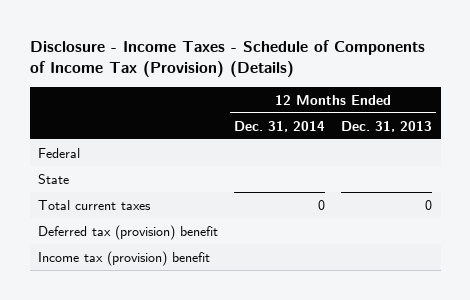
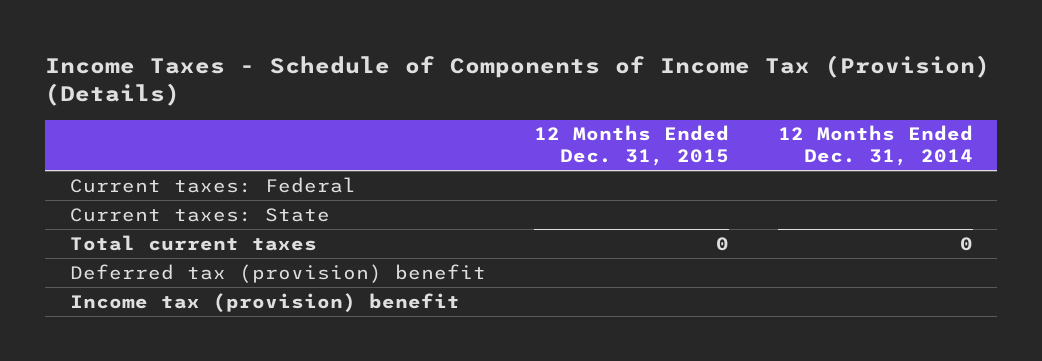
[29,39,425,78] Disclosure - Income Taxes - Schedule of Components of Income Tax (Provision) (Details) -> [45,55,991,107] Income Taxes - Schedule of Components of Income Tax (Provision) (Details)
[341,120,433,132] Dec. 31, 2013 -> none
none -> [534,125,730,167] 12 Months Ended Dec. 31, 2015
[37,147,80,158] Federal -> [69,176,356,193] Current taxes: Federal
[37,173,69,184] State -> [69,207,330,222] Current taxes: State

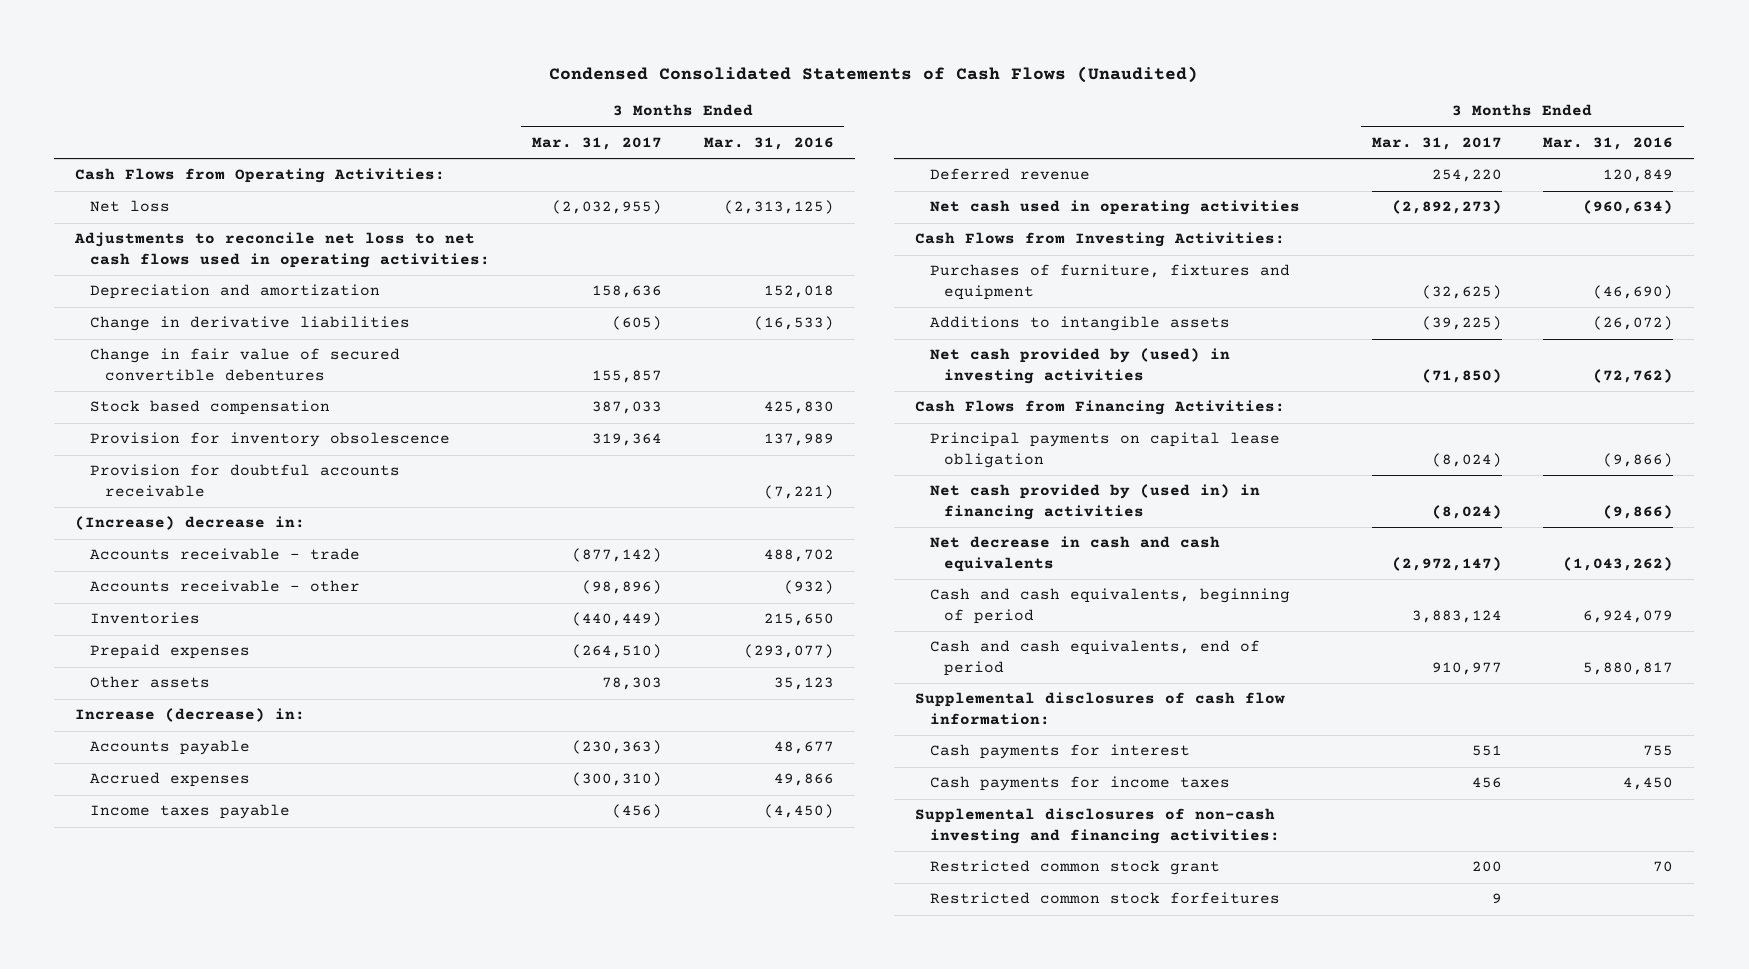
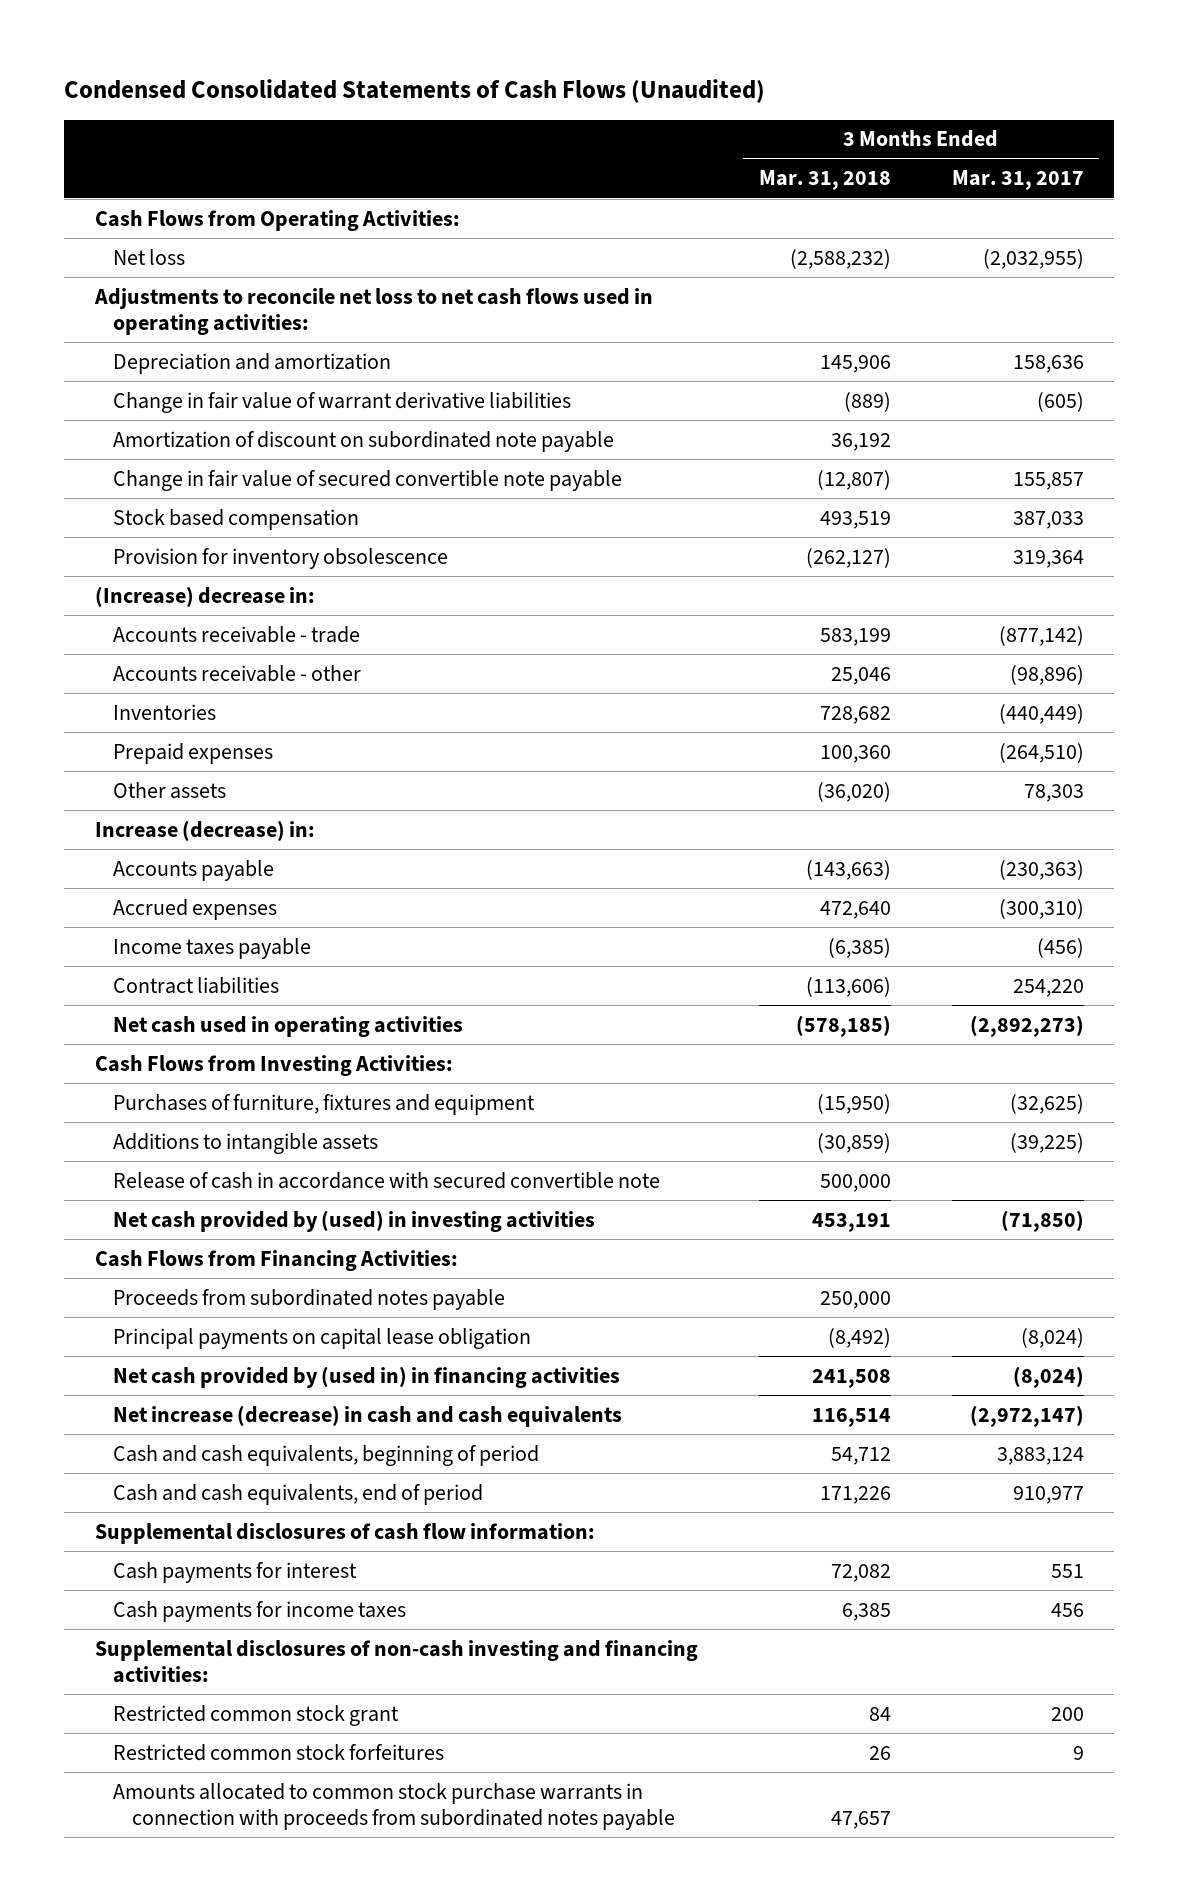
[703,136,834,150] Mar. 31, 2016 -> none
none -> [758,170,891,191] Mar. 31, 2018
[89,316,410,332] Change in derivative liabilities -> [113,391,572,413] Change in fair value of warrant derivative liabilities
none -> [113,430,615,452] Amortization of discount on subordinated note payable
[89,348,400,381] Change in fair value of secured convertible debentures -> [113,469,623,491] Change in fair value of secured convertible note payable
[89,464,400,497] Provision for doubtful accounts receivable -> none
[929,168,1090,181] Deferred revenue -> [113,976,280,994] Contract liabilities
none -> [113,1171,661,1189] Release of cash in accordance with secured convertible note
none -> [113,1288,506,1310] Proceeds from subordinated notes payable
[929,536,1220,572] Net decrease in cash and cash equivalents -> [113,1404,623,1427] Net increase (decrease) in cash and cash equivalents
none -> [113,1782,675,1830] Amounts allocated to common stock purchase warrants in connection with proceeds from subordinated notes payable

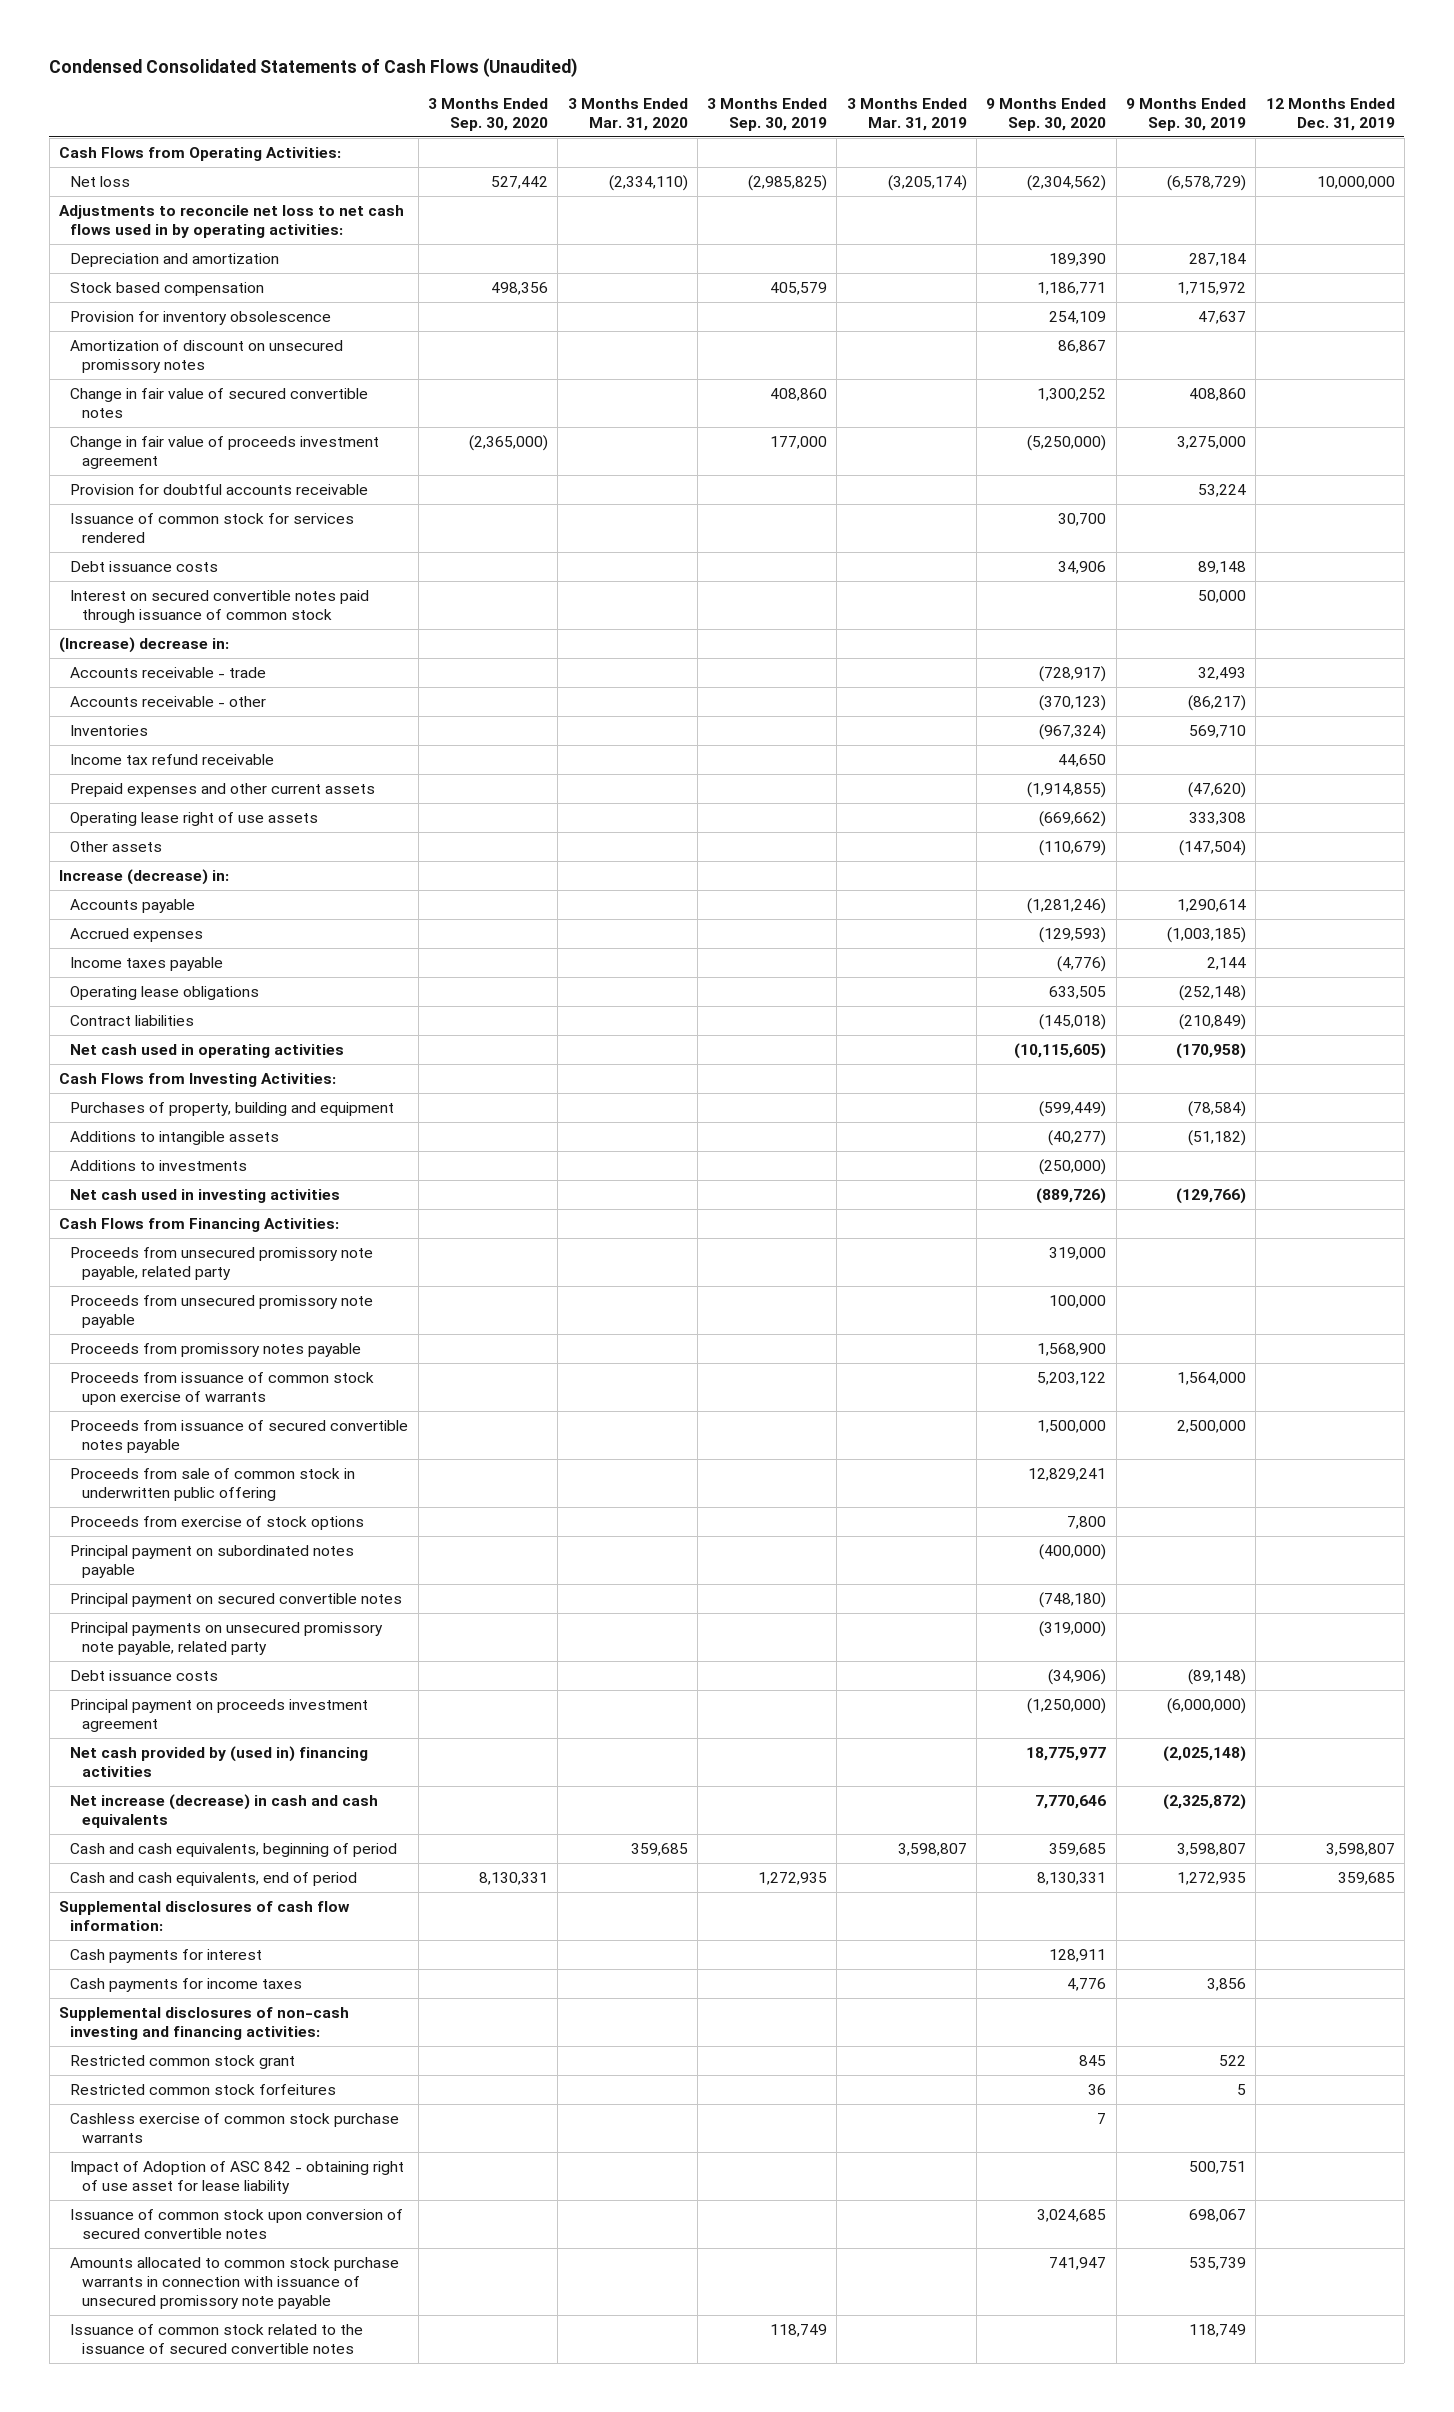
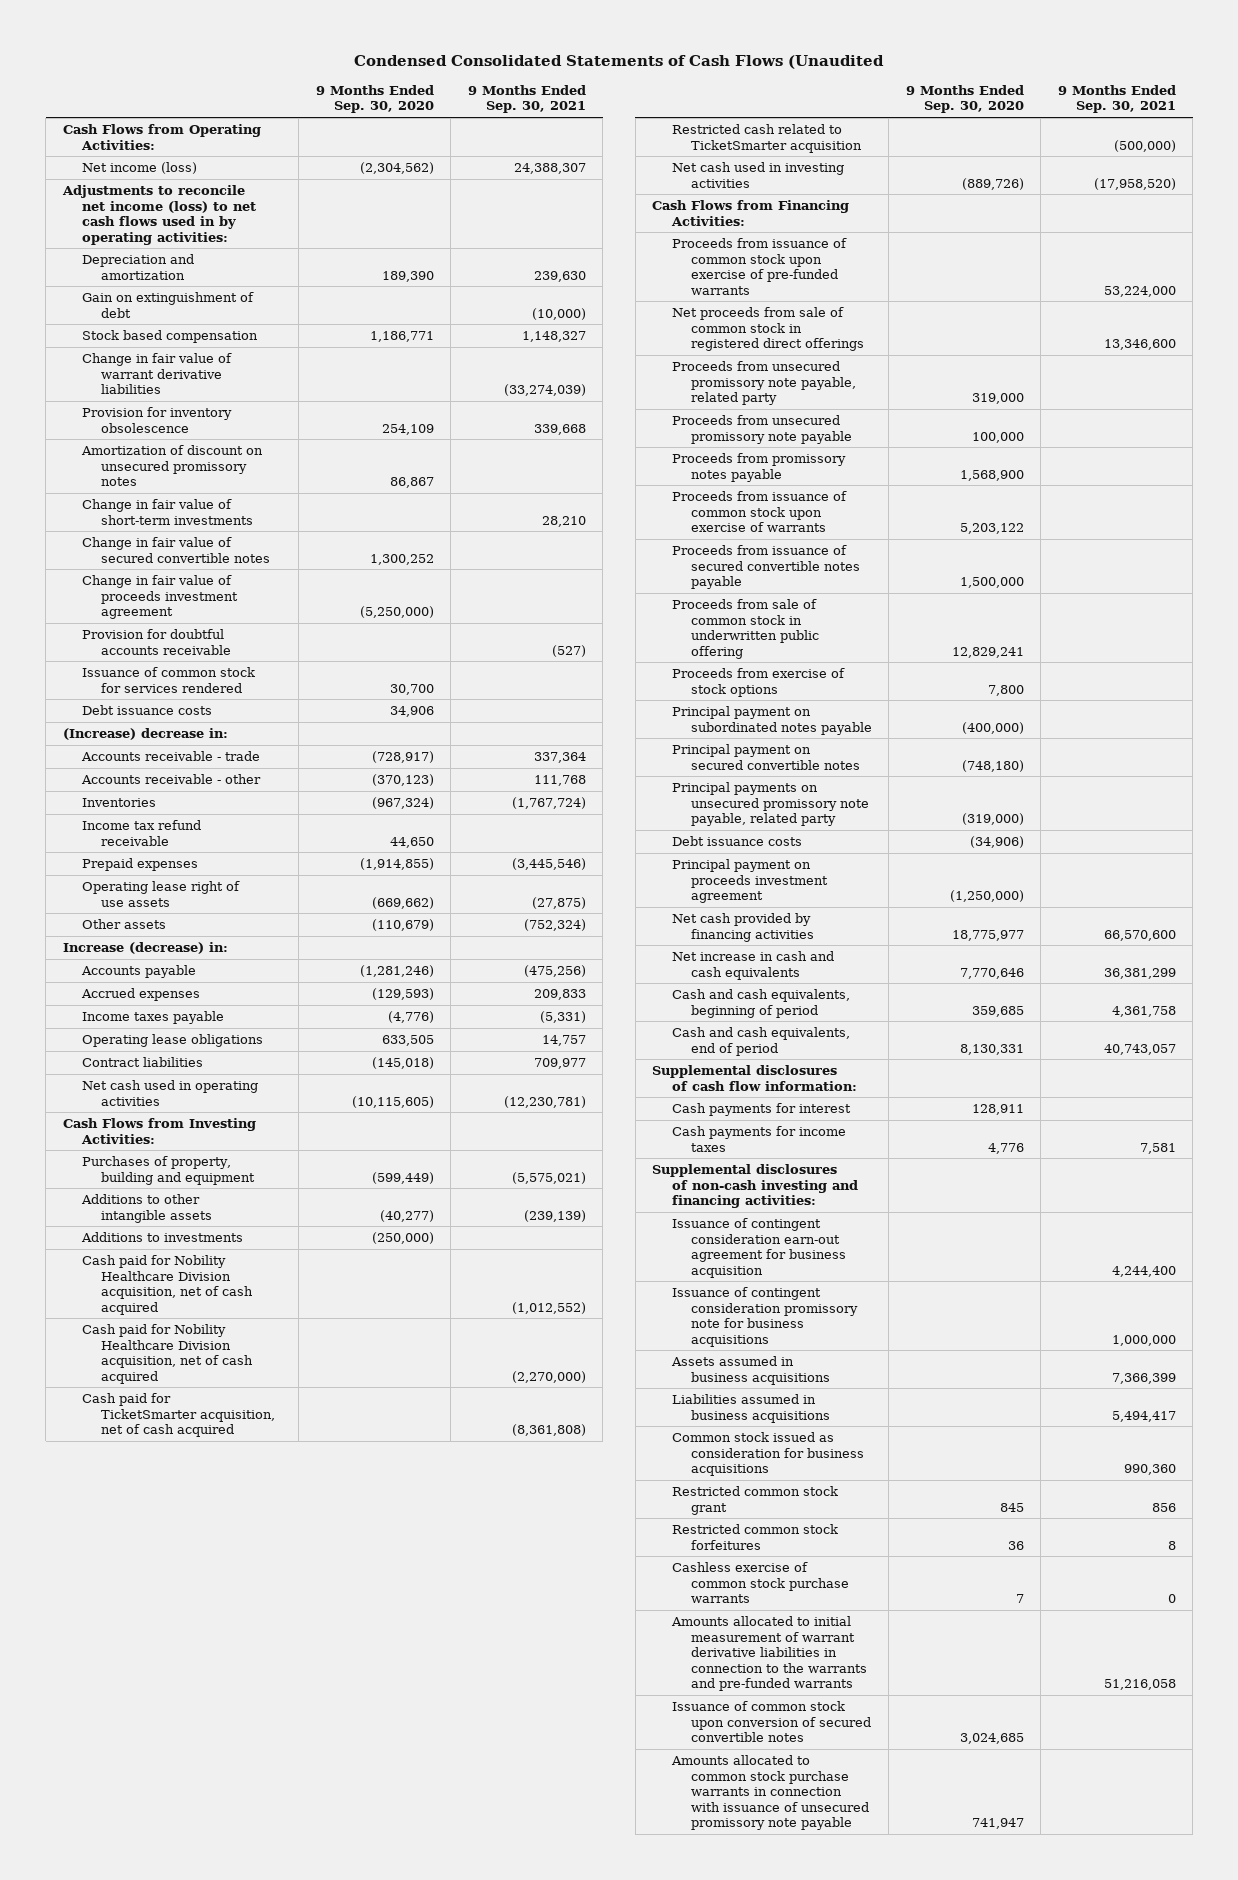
[49,58,579,78] Condensed Consolidated Statements of Cash Flows (Unaudited) -> [354,54,885,69] Condensed Consolidated Statements of Cash Flows (Unaudited
[427,97,548,131] 3 Months Ended Sep. 30, 2020 -> none
[567,97,688,131] 3 Months Ended Mar. 31, 2020 -> none
[707,97,828,131] 3 Months Ended Sep. 30, 2019 -> none
[846,97,967,131] 3 Months Ended Mar. 31, 2019 -> none
[1125,97,1246,131] 9 Months Ended Sep. 30, 2019 -> none
[1265,97,1395,131] 12 Months Ended Dec. 31, 2019 -> none
none -> [467,85,586,114] 9 Months Ended Sep. 30, 2021
[70,176,131,188] Net loss -> [81,162,197,175] Net income (loss)
[58,205,404,239] Adjustments to reconcile net loss to net cash flows used in by operating activities: -> [61,185,256,245] Adjustments to reconcile net income (loss) to net cash flows used in by operating activities:
none -> [81,292,254,318] Gain on extinguishment of debt
none -> [81,353,232,395] Change in fair value of warrant derivative liabilities
none -> [81,499,253,525] Change in fair value of short-term investments
[70,590,370,624] Interest on secured convertible notes paid through issuance of common stock -> none
[70,783,376,798] Prepaid expenses and other current assets -> [81,858,198,872] Prepaid expenses
[70,1131,280,1146] Additions to intangible assets -> [80,1194,212,1223] Additions to other intangible assets
none -> [81,1255,253,1315] Cash paid for Nobility Healthcare Division acquisition, net of cash acquired
none -> [81,1324,253,1384] Cash paid for Nobility Healthcare Division acquisition, net of cash acquired
none -> [81,1393,275,1438] Cash paid for TicketSmarter acquisition, net of cash acquired
none -> [671,124,862,153] Restricted cash related to TicketSmarter acquisition
none -> [671,238,847,295] Proceeds from issuance of common stock upon exercise of pre-funded warrants
none -> [671,307,864,352] Net proceeds from sale of common stock in registered direct offerings
[70,1746,369,1778] Net cash provided by (used in) financing activities -> [671,913,814,942] Net cash provided by financing activities
[70,1794,379,1829] Net increase (decrease) in cash and cash equivalents -> [671,951,834,980] Net increase in cash and cash equivalents
none -> [671,1218,846,1278] Issuance of contingent consideration earn-out agreement for business acquisition
none -> [671,1287,858,1347] Issuance of contingent consideration promissory note for business acquisitions
none -> [670,1356,830,1385] Assets assumed in business acquisitions
none -> [671,1394,830,1423] Liabilities assumed in business acquisitions
none -> [671,1432,864,1477] Common stock issued as consideration for business acquisitions
[70,2161,405,2195] Impact of Adoption of ASC 842 - obtaining right of use asset for lease liability -> none
none -> [670,1616,867,1691] Amounts allocated to initial measurement of warrant derivative liabilities in connection to the warrants and pre-funded warrants
[70,2324,364,2355] Issuance of common stock related to the issuance of secured convertible notes -> none

